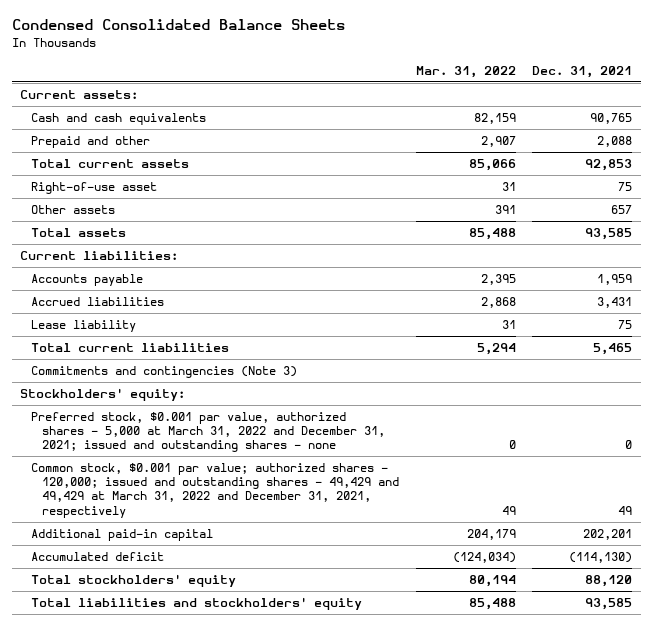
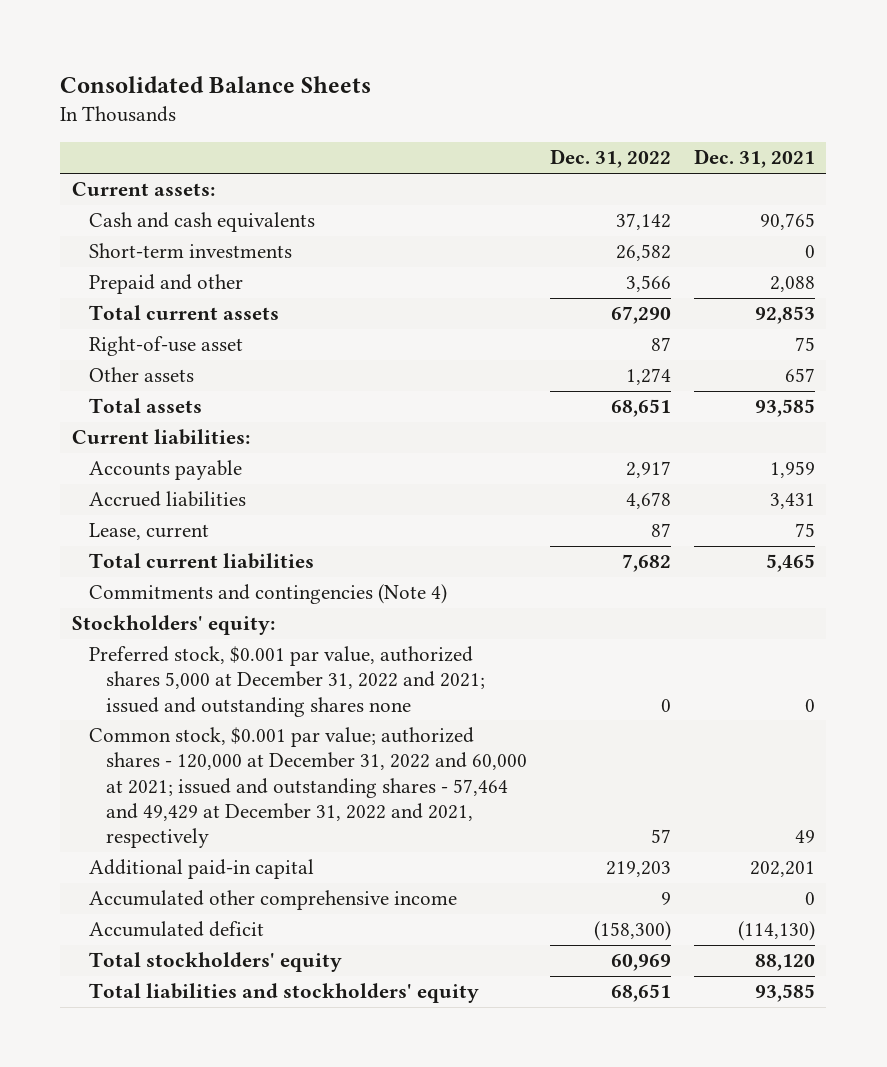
[11,19,345,31] Condensed Consolidated Balance Sheets -> [60,75,372,93] Consolidated Balance Sheets
[415,65,516,78] Mar. 31, 2022 -> none
none -> [549,149,671,169] Dec. 31, 2022
none -> [88,243,292,259] Short-term investments
[31,320,137,333] Lease liability -> [88,523,209,541] Lease, current
[31,366,298,379] Commitments and contingencies (Note 3) -> [88,584,447,605] Commitments and contingencies (Note 4)
[31,412,386,453] Preferred stock, $0.001 par value, authorized shares - 5,000 at March 31, 2022 and December 31, 2021; issued and outstanding shares - none -> [88,646,485,717] Preferred stock, $0.001 par value, authorized shares 5,000 at December 31, 2022 and 2021; issued and outstanding shares none
[31,463,400,518] Common stock, $0.001 par value; authorized shares - 120,000; issued and outstanding shares - 49,429 and 49,429 at March 31, 2022 and December 31, 2021, respectively -> [88,727,527,849] Common stock, $0.001 par value; authorized shares - 120,000 at December 31, 2022 and 60,000 at 2021; issued and outstanding shares - 57,464 and 49,429 at December 31, 2022 and 2021, respectively
none -> [88,890,457,911] Accumulated other comprehensive income

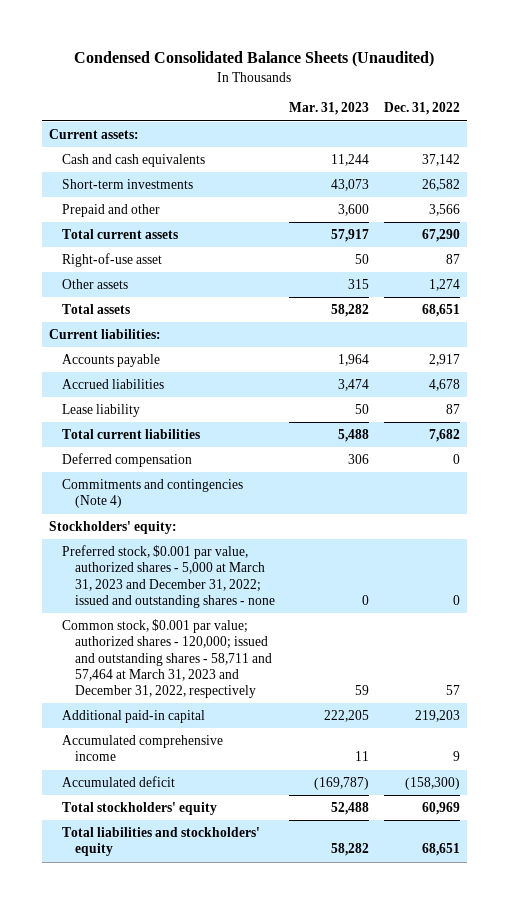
[60,75,372,93] Consolidated Balance Sheets -> [74,51,435,68] Condensed Consolidated Balance Sheets (Unaudited)
[693,149,815,169] Dec. 31, 2021 -> none
none -> [289,102,370,116] Mar. 31, 2023
[88,523,209,541] Lease, current -> [61,404,140,418] Lease liability
none -> [61,453,192,468] Deferred compensation
[88,646,485,717] Preferred stock, $0.001 par value, authorized shares 5,000 at December 31, 2022 and 2021; issued and outstanding shares none -> [61,545,276,608] Preferred stock, $0.001 par value, authorized shares - 5,000 at March 31, 2023 and December 31, 2022; issued and outstanding shares - none
[88,727,527,849] Common stock, $0.001 par value; authorized shares - 120,000 at December 31, 2022 and 60,000 at 2021; issued and outstanding shares - 57,464 and 49,429 at December 31, 2022 and 2021, respectively -> [61,619,273,698] Common stock, $0.001 par value; authorized shares - 120,000; issued and outstanding shares - 58,711 and 57,464 at March 31, 2023 and December 31, 2022, respectively
[88,890,457,911] Accumulated other comprehensive income -> [61,735,223,762] Accumulated comprehensive income

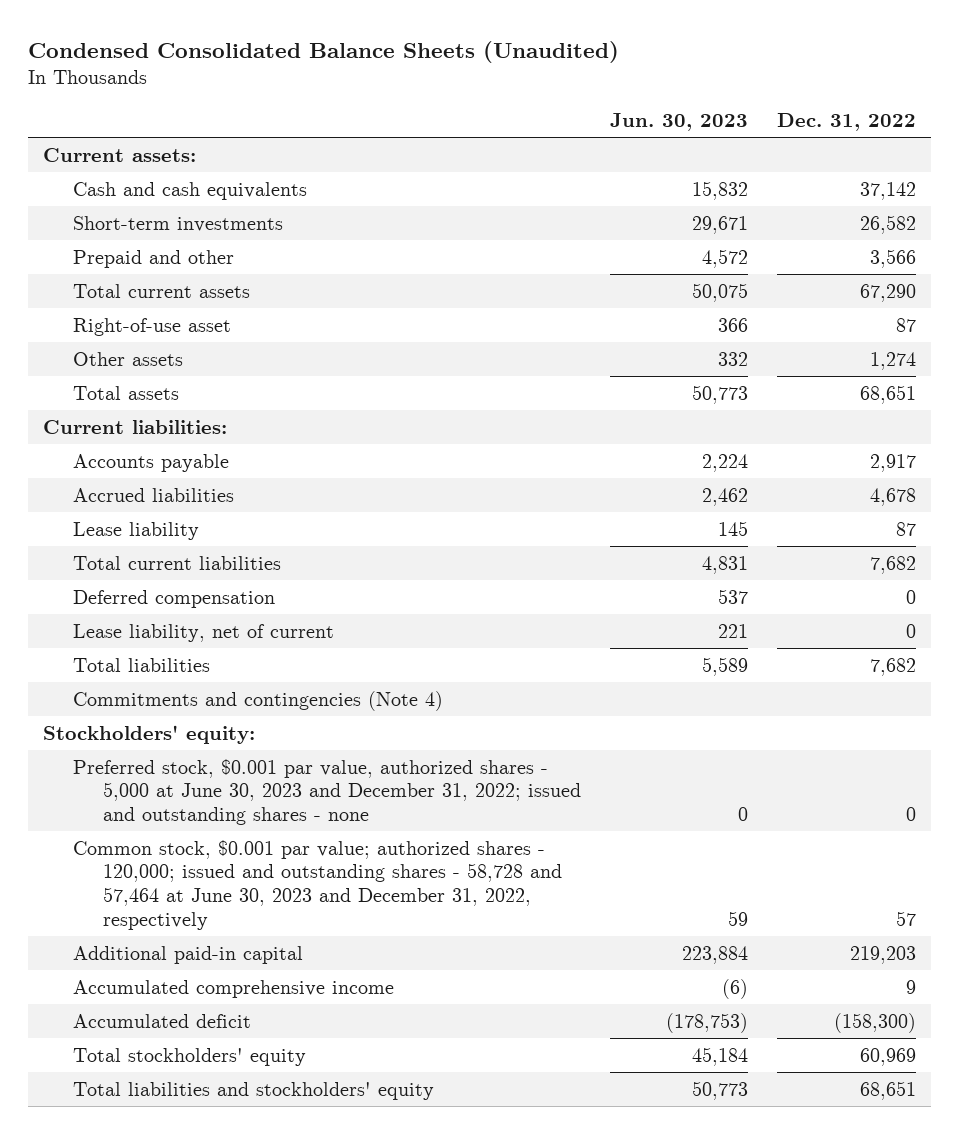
[289,102,370,116] Mar. 31, 2023 -> none
none -> [609,112,748,131] Jun. 30, 2023
none -> [72,623,334,642] Lease liability, net of current
none -> [72,657,210,672] Total liabilities
[61,545,276,608] Preferred stock, $0.001 par value, authorized shares - 5,000 at March 31, 2023 and December 31, 2022; issued and outstanding shares - none -> [72,758,581,826] Preferred stock, $0.001 par value, authorized shares - 5,000 at June 30, 2023 and December 31, 2022; issued and outstanding shares - none
[61,619,273,698] Common stock, $0.001 par value; authorized shares - 120,000; issued and outstanding shares - 58,711 and 57,464 at March 31, 2023 and December 31, 2022, respectively -> [72,839,562,930] Common stock, $0.001 par value; authorized shares - 120,000; issued and outstanding shares - 58,728 and 57,464 at June 30, 2023 and December 31, 2022, respectively

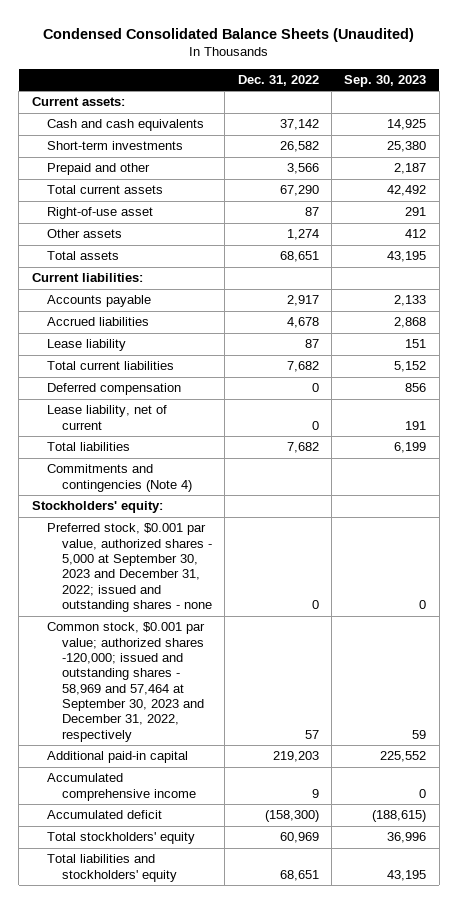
[609,112,748,131] Jun. 30, 2023 -> none
none -> [344,74,427,87] Sep. 30, 2023
[72,758,581,826] Preferred stock, $0.001 par value, authorized shares - 5,000 at June 30, 2023 and December 31, 2022; issued and outstanding shares - none -> [46,523,212,613] Preferred stock, $0.001 par value, authorized shares - 5,000 at September 30, 2023 and December 31, 2022; issued and outstanding shares - none
[72,839,562,930] Common stock, $0.001 par value; authorized shares - 120,000; issued and outstanding shares - 58,728 and 57,464 at June 30, 2023 and December 31, 2022, respectively -> [46,622,205,742] Common stock, $0.001 par value; authorized shares -120,000; issued and outstanding shares - 58,969 and 57,464 at September 30, 2023 and December 31, 2022, respectively

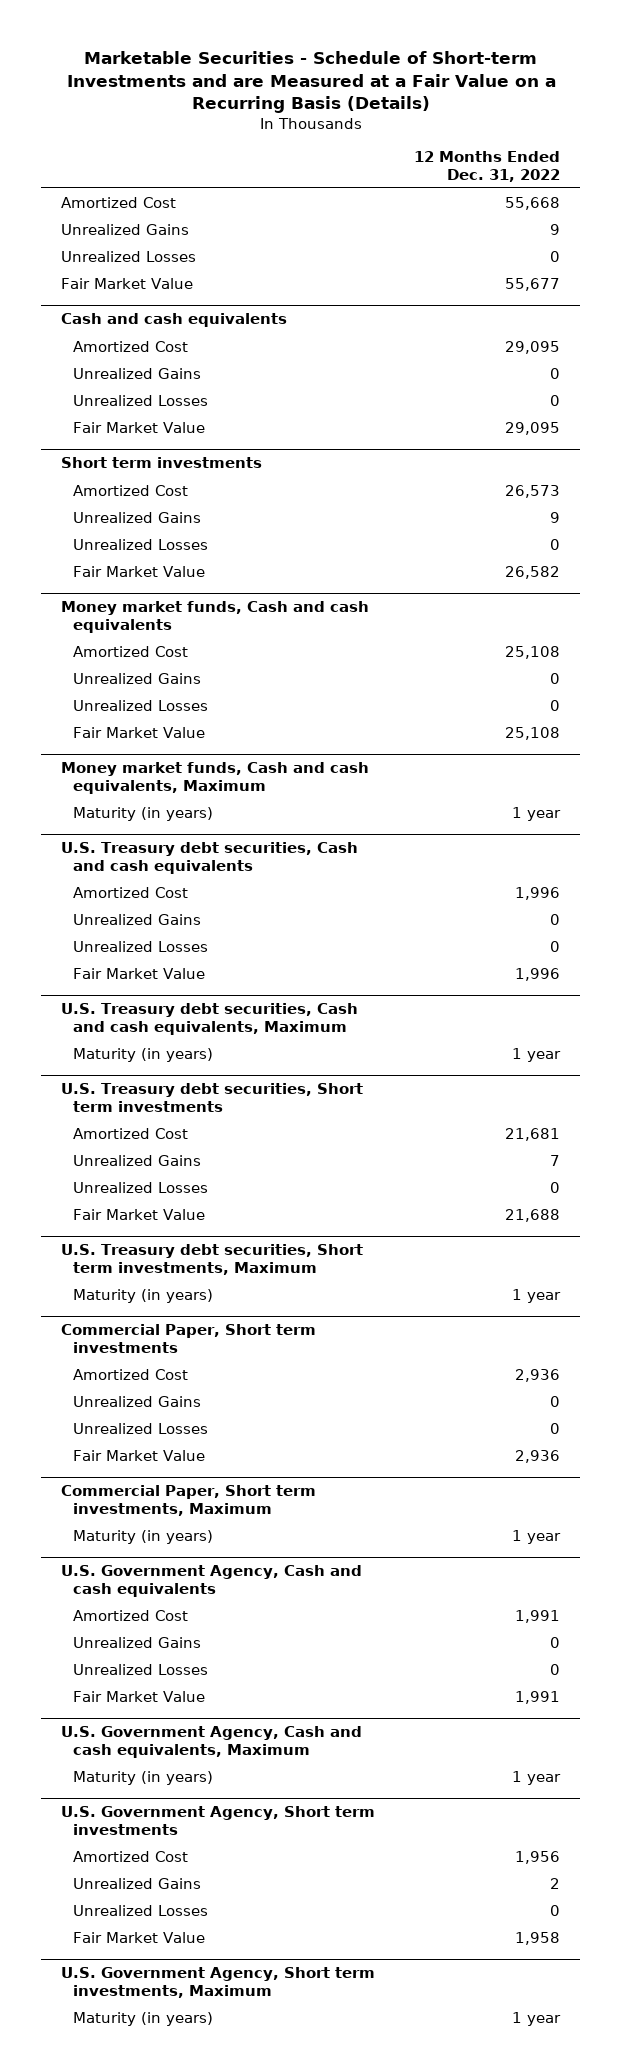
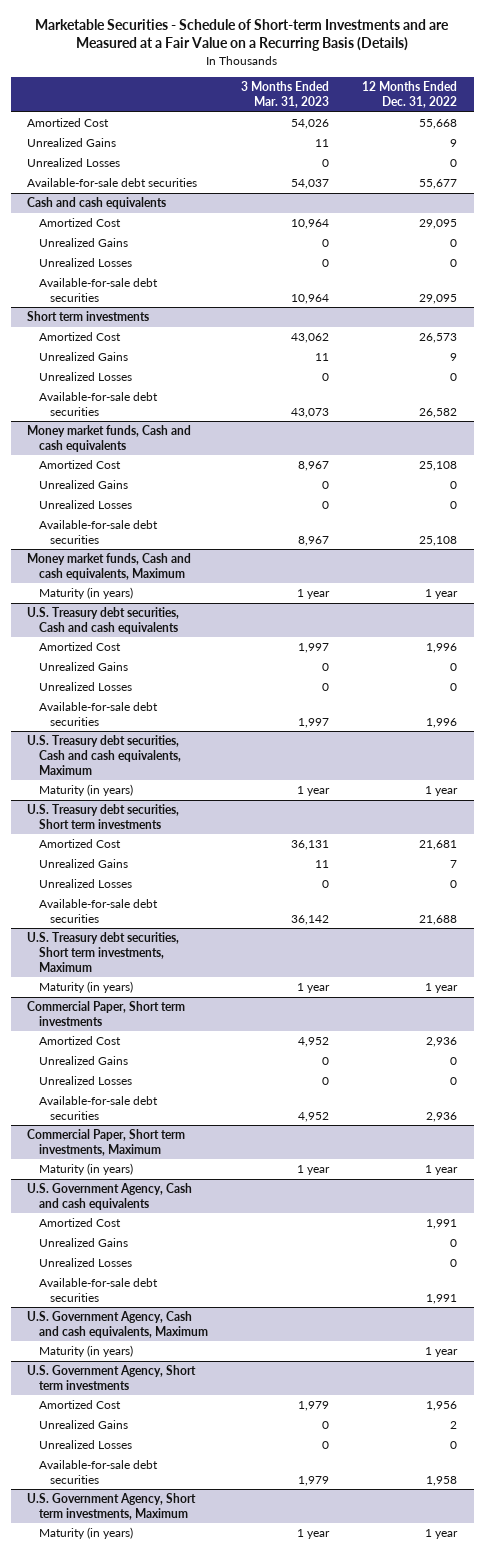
none -> [241,81,330,109] 3 Months Ended Mar. 31, 2023
[60,277,193,289] Fair Market Value -> [27,178,198,188] Available-for-sale debt securities
[73,421,206,433] Fair Market Value -> [38,278,158,302] Available-for-sale debt securities
[73,565,206,577] Fair Market Value -> [38,392,158,416] Available-for-sale debt securities
[73,726,206,738] Fair Market Value -> [38,520,158,544] Available-for-sale debt securities
[73,967,206,979] Fair Market Value -> [38,702,158,726] Available-for-sale debt securities
[73,1208,206,1220] Fair Market Value -> [38,899,158,923] Available-for-sale debt securities
[73,1449,206,1461] Fair Market Value -> [38,1096,158,1120] Available-for-sale debt securities
[73,1690,206,1702] Fair Market Value -> [38,1278,158,1302] Available-for-sale debt securities
[73,1931,206,1943] Fair Market Value -> [38,1460,158,1484] Available-for-sale debt securities

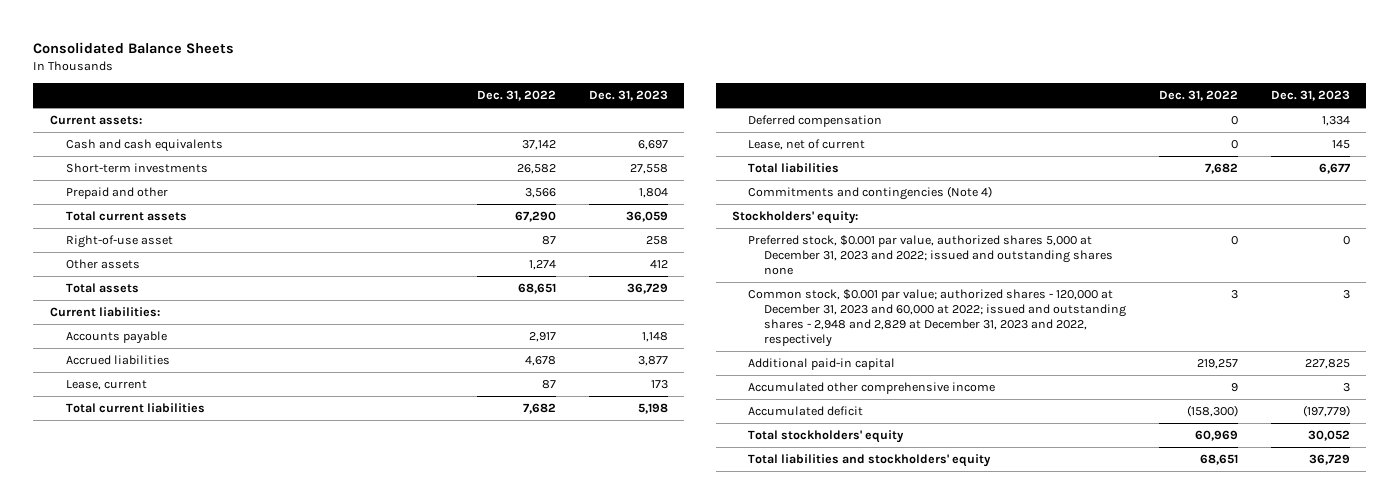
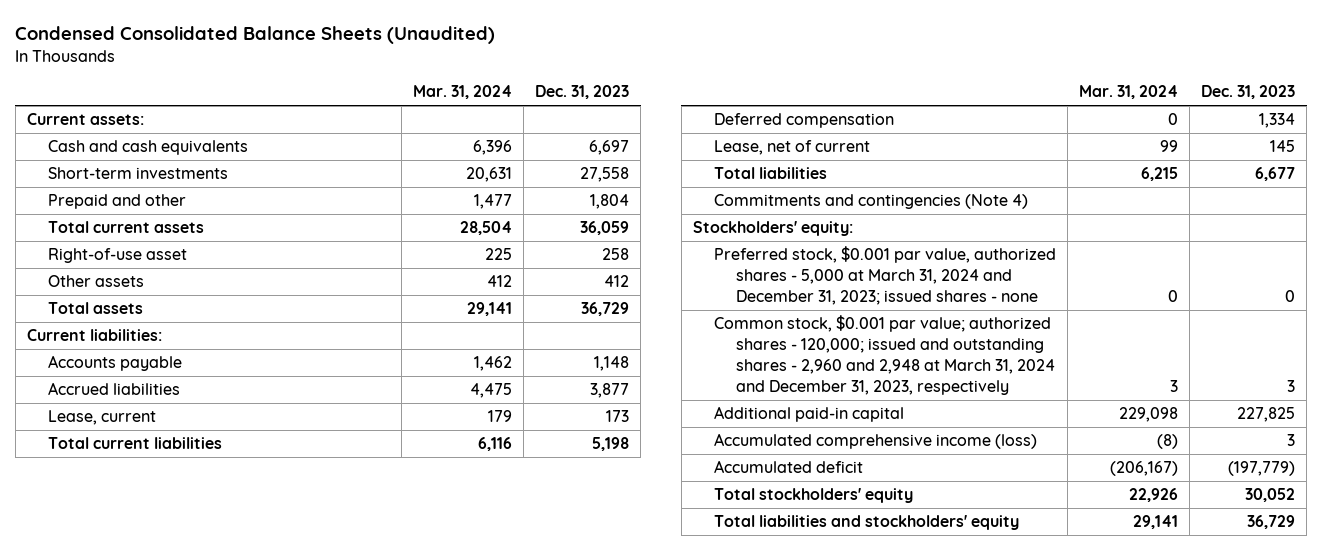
[33,42,235,55] Consolidated Balance Sheets -> [15,26,496,45] Condensed Consolidated Balance Sheets (Unaudited)
[476,90,556,102] Dec. 31, 2022 -> none
none -> [413,85,513,100] Mar. 31, 2024
[748,235,1114,276] Preferred stock, $0.001 par value, authorized shares 5,000 at December 31, 2023 and 2022; issued and outstanding shares none -> [714,246,1057,306] Preferred stock, $0.001 par value, authorized shares - 5,000 at March 31, 2024 and December 31, 2023; issued shares - none
[748,289,1127,348] Common stock, $0.001 par value; authorized shares - 120,000 at December 31, 2023 and 60,000 at 2022; issued and outstanding shares - 2,948 and 2,829 at December 31, 2023 and 2022, respectively -> [714,315,1055,395] Common stock, $0.001 par value; authorized shares - 120,000; issued and outstanding shares - 2,960 and 2,948 at March 31, 2024 and December 31, 2023, respectively
[748,382,996,395] Accumulated other comprehensive income -> [714,433,1038,450] Accumulated comprehensive income (loss)

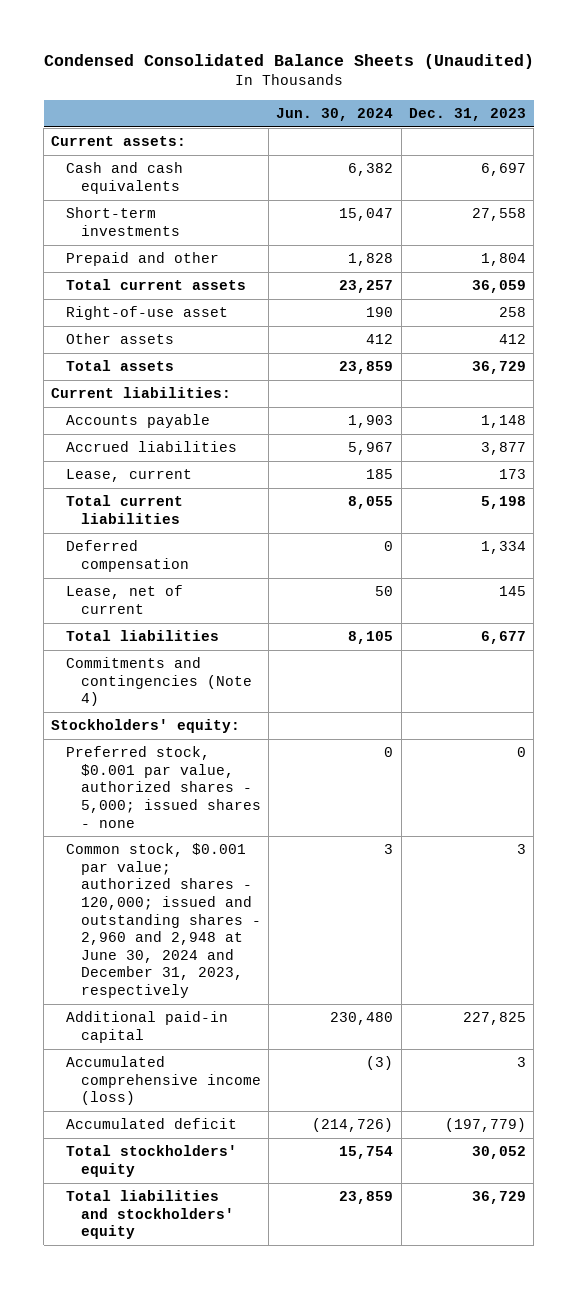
[413,85,513,100] Mar. 31, 2024 -> none
none -> [276,107,394,121] Jun. 30, 2024
[714,246,1057,306] Preferred stock, $0.001 par value, authorized shares - 5,000 at March 31, 2024 and December 31, 2023; issued shares - none -> [66,746,261,828] Preferred stock, $0.001 par value, authorized shares - 5,000; issued shares - none
[714,315,1055,395] Common stock, $0.001 par value; authorized shares - 120,000; issued and outstanding shares - 2,960 and 2,948 at March 31, 2024 and December 31, 2023, respectively -> [66,843,261,999] Common stock, $0.001 par value; authorized shares - 120,000; issued and outstanding shares - 2,960 and 2,948 at June 30, 2024 and December 31, 2023, respectively

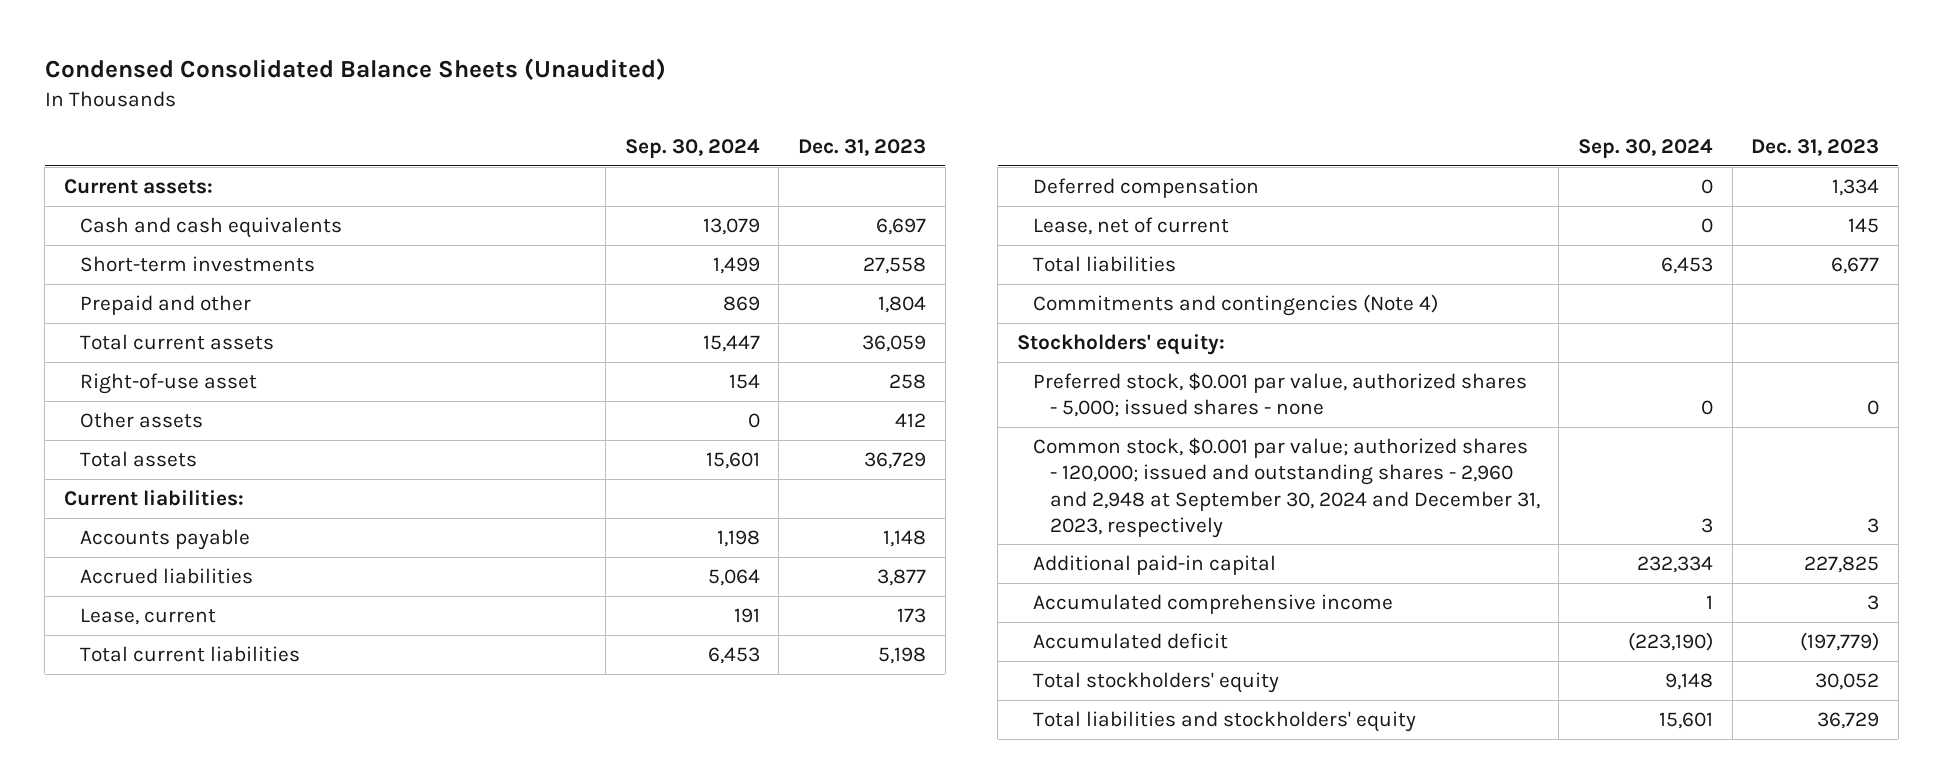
[276,107,394,121] Jun. 30, 2024 -> none
none -> [624,139,760,159] Sep. 30, 2024
[66,843,261,999] Common stock, $0.001 par value; authorized shares - 120,000; issued and outstanding shares - 2,960 and 2,948 at June 30, 2024 and December 31, 2023, respectively -> [1033,437,1540,538] Common stock, $0.001 par value; authorized shares - 120,000; issued and outstanding shares - 2,960 and 2,948 at September 30, 2024 and December 31, 2023, respectively
[66,1056,261,1106] Accumulated comprehensive income (loss) -> [1033,593,1394,614] Accumulated comprehensive income

